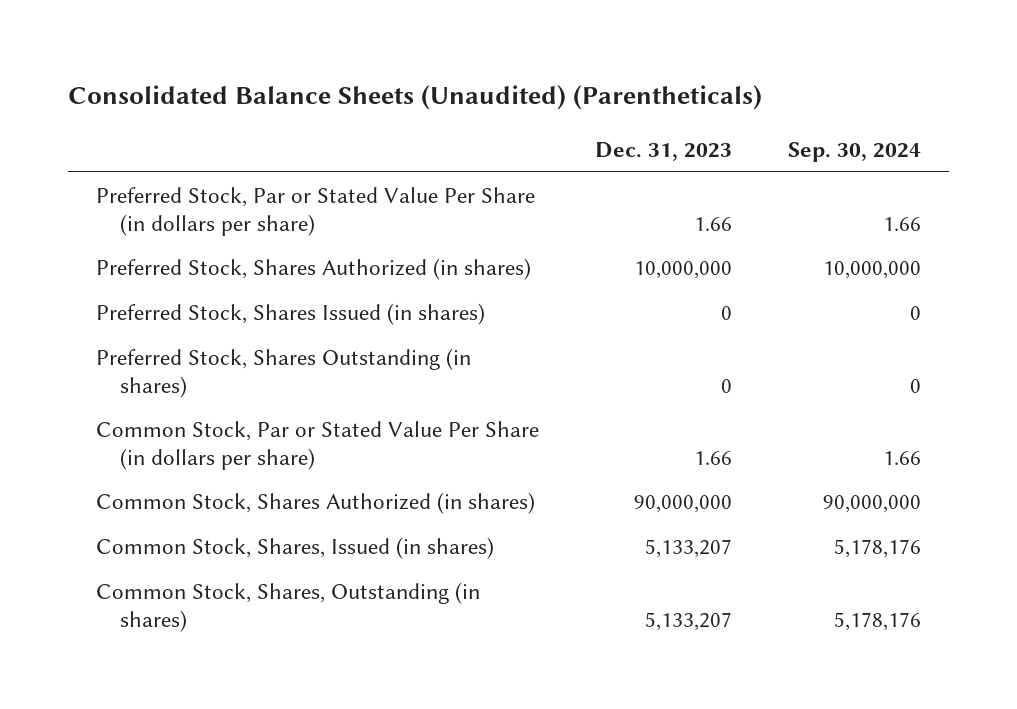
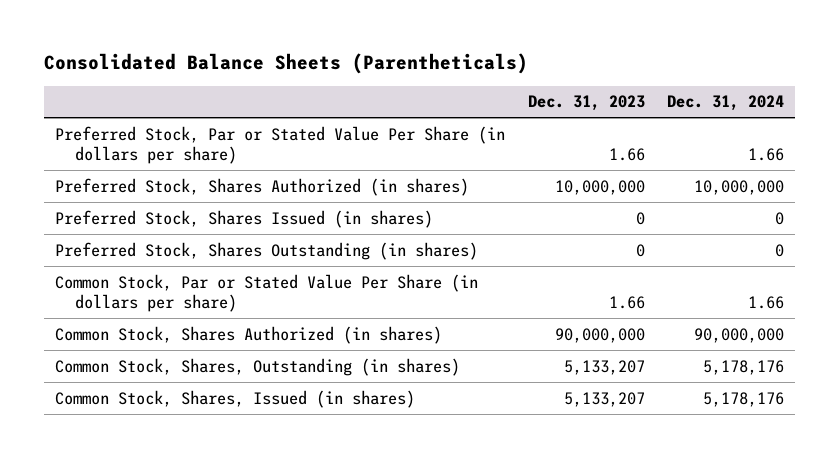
[67,84,762,110] Consolidated Balance Sheets (Unaudited) (Parentheticals) -> [43,53,528,75] Consolidated Balance Sheets (Parentheticals)
[787,141,921,162] Sep. 30, 2024 -> none
none -> [667,95,785,112] Dec. 31, 2024
[95,536,494,559] Common Stock, Shares, Issued (in shares) -> [55,389,416,408] Common Stock, Shares, Issued (in shares)

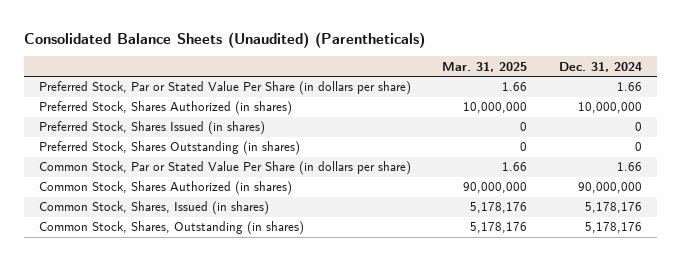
[43,53,528,75] Consolidated Balance Sheets (Parentheticals) -> [23,31,425,48] Consolidated Balance Sheets (Unaudited) (Parentheticals)
[527,95,645,112] Dec. 31, 2023 -> none
none -> [442,61,528,72] Mar. 31, 2025
[55,357,461,376] Common Stock, Shares, Outstanding (in shares) -> [39,221,305,236] Common Stock, Shares, Outstanding (in shares)

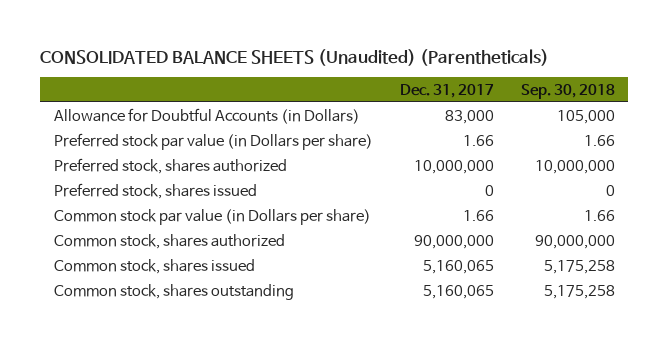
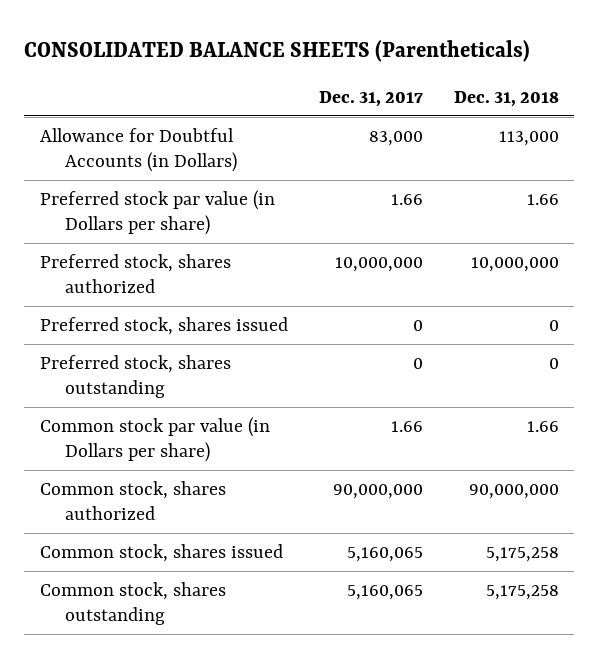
[40,48,550,66] CONSOLIDATED BALANCE SHEETS (Unaudited) (Parentheticals) -> [24,39,531,62] CONSOLIDATED BALANCE SHEETS (Parentheticals)
[520,83,615,99] Sep. 30, 2018 -> none
none -> [453,90,559,107] Dec. 31, 2018
none -> [39,354,231,398] Preferred stock, shares outstanding

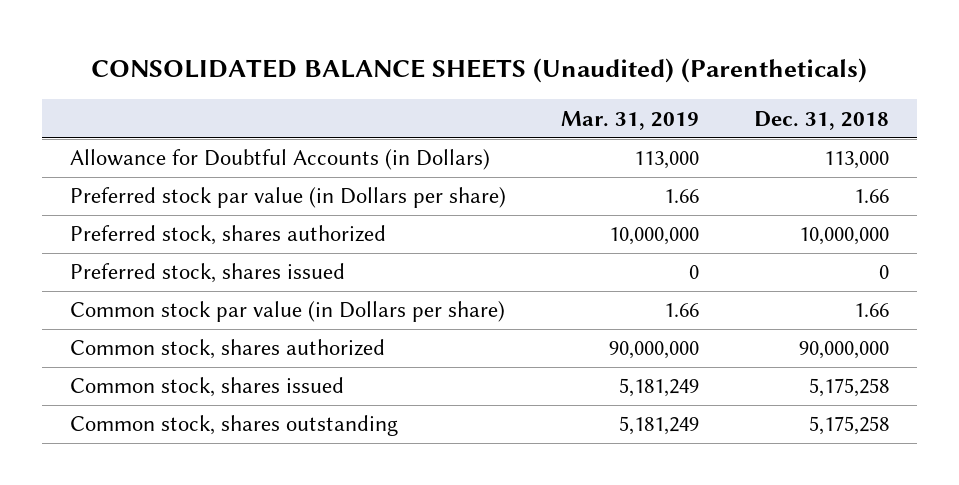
[24,39,531,62] CONSOLIDATED BALANCE SHEETS (Parentheticals) -> [91,58,868,84] CONSOLIDATED BALANCE SHEETS (Unaudited) (Parentheticals)
[318,90,423,107] Dec. 31, 2017 -> none
none -> [560,110,699,130] Mar. 31, 2019
[39,354,231,398] Preferred stock, shares outstanding -> none

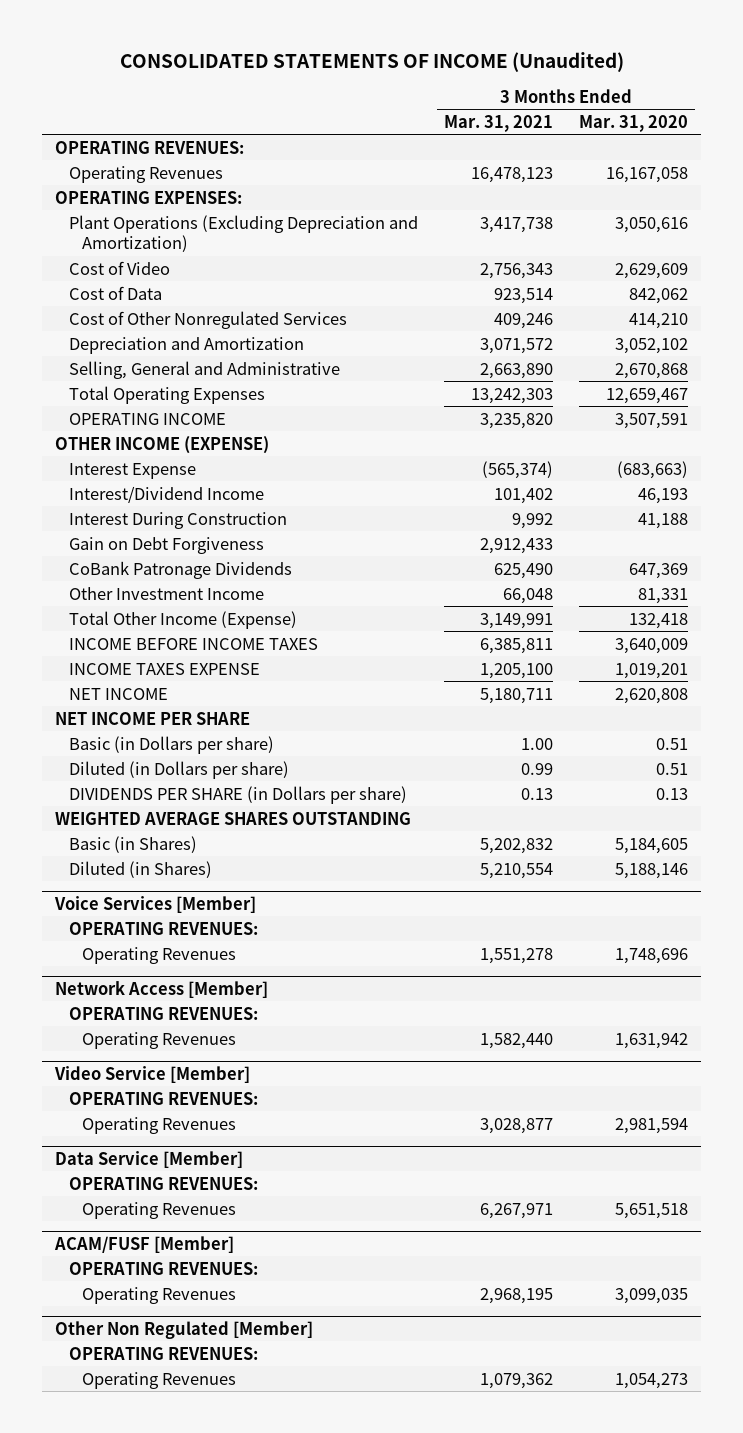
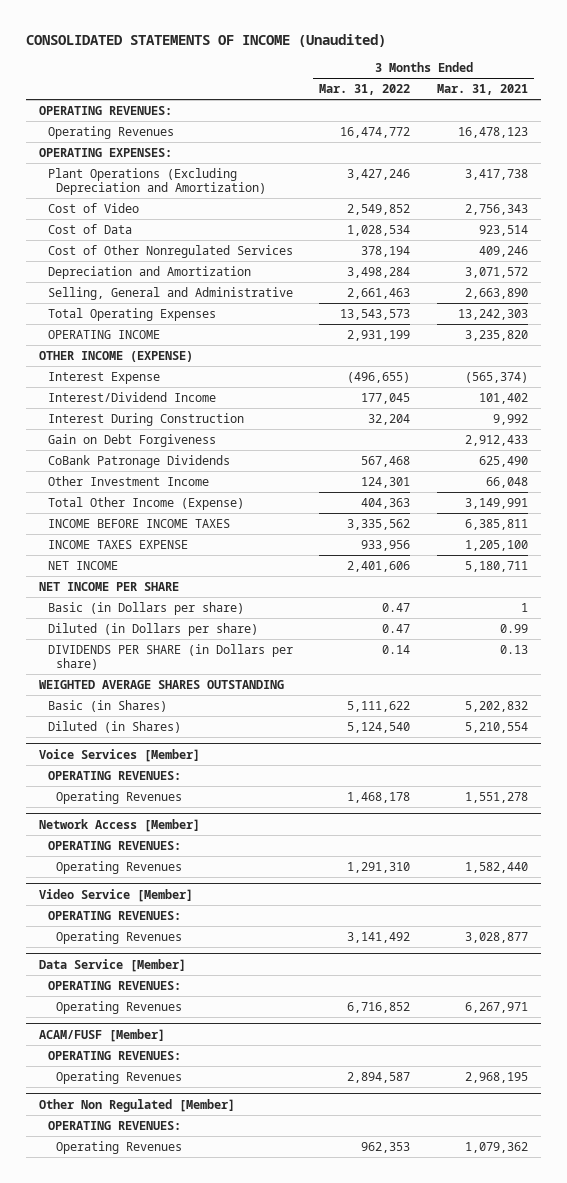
[579,114,689,132] Mar. 31, 2020 -> none
none -> [319,84,411,96] Mar. 31, 2022
[520,737,553,750] 1.00 -> [520,603,528,613] 1

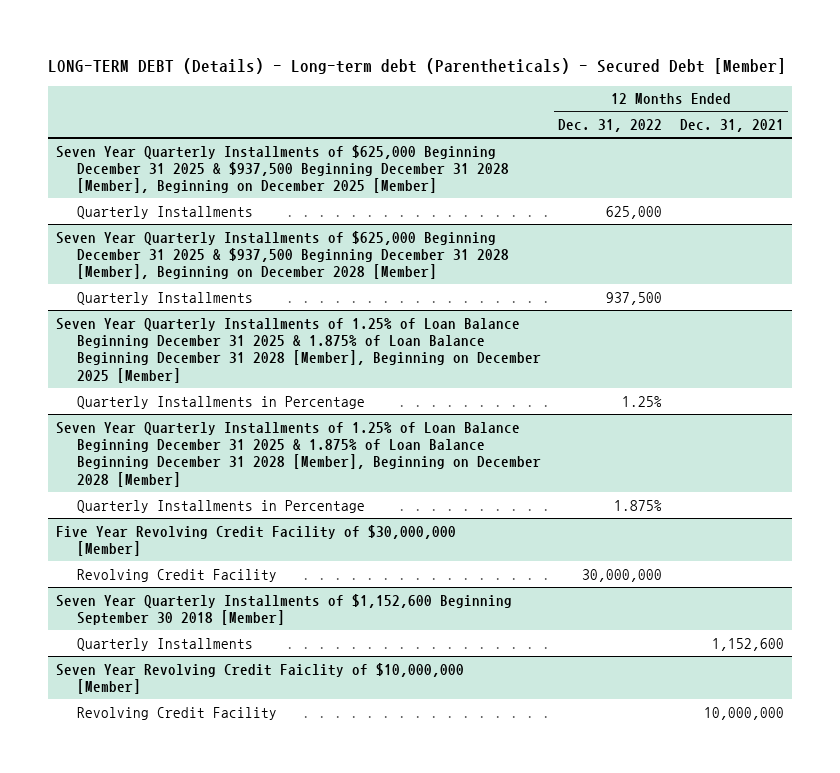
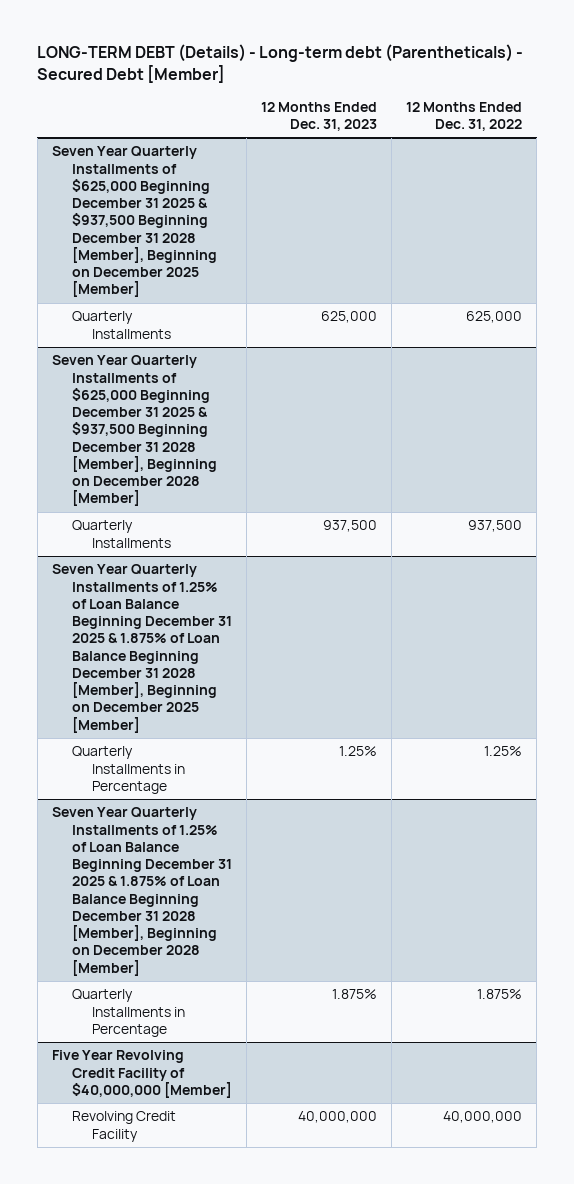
[679,119,784,133] Dec. 31, 2021 -> none
none -> [261,101,378,132] 12 Months Ended Dec. 31, 2023
[56,593,513,625] Seven Year Quarterly Installments of $1,152,600 Beginning September 30 2018 [Member] -> none
[77,637,254,651] Quarterly Installments -> none
[56,662,465,694] Seven Year Revolving Credit Faiclity of $10,000,000 [Member] -> none
[77,706,278,720] Revolving Credit Facility -> none
[56,524,457,556] Five Year Revolving Credit Facility of $30,000,000 [Member] -> [51,1050,232,1098] Five Year Revolving Credit Facility of $40,000,000 [Member]
[582,568,663,582] 30,000,000 -> [443,1111,523,1124] 40,000,000

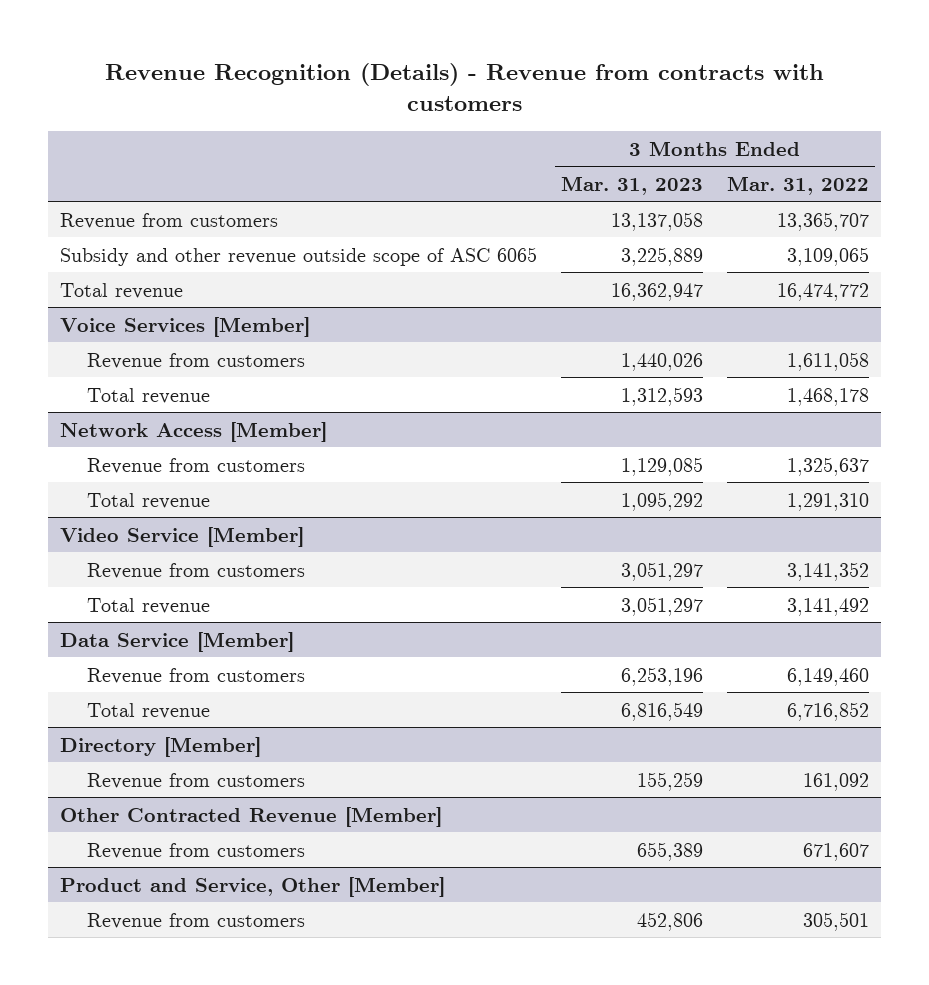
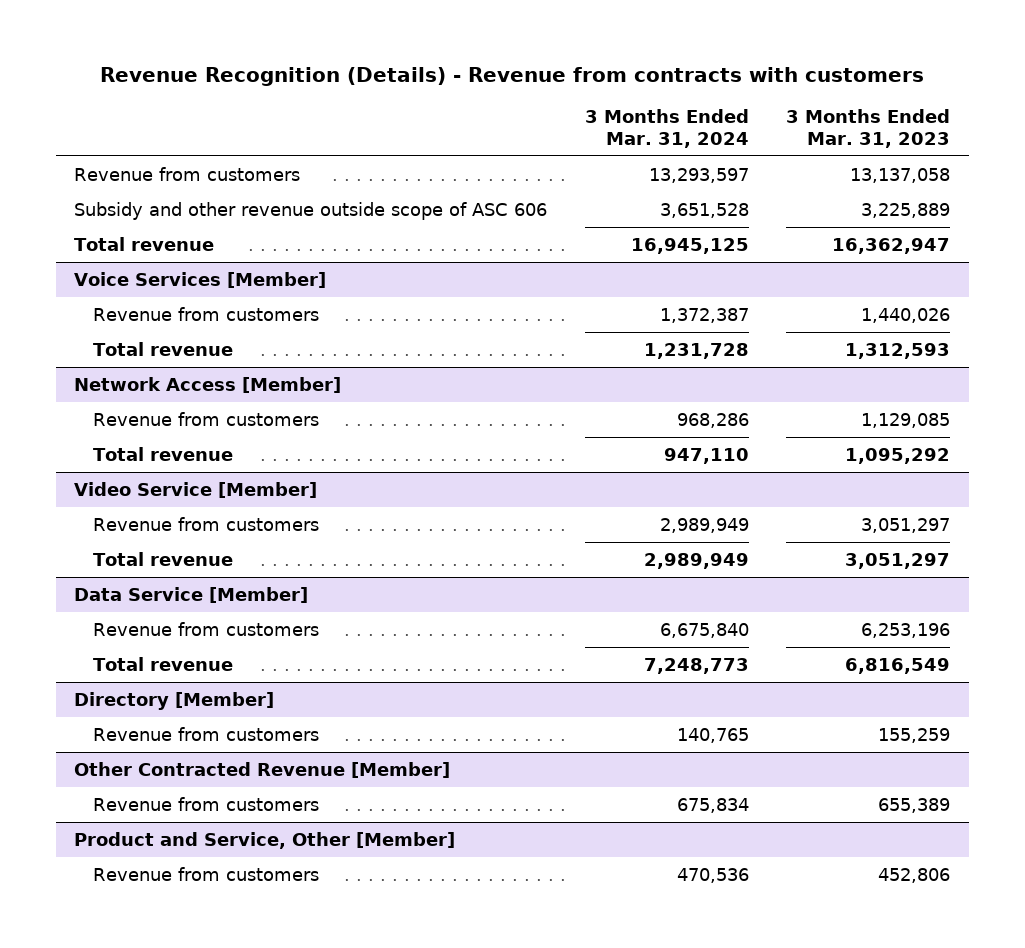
[726,175,869,195] Mar. 31, 2022 -> none
none -> [584,109,749,148] 3 Months Ended Mar. 31, 2024
[60,246,538,266] Subsidy and other revenue outside scope of ASC 6065 -> [74,201,548,220] Subsidy and other revenue outside scope of ASC 606

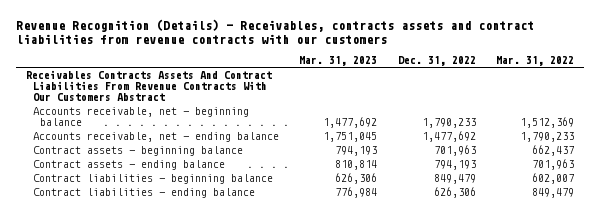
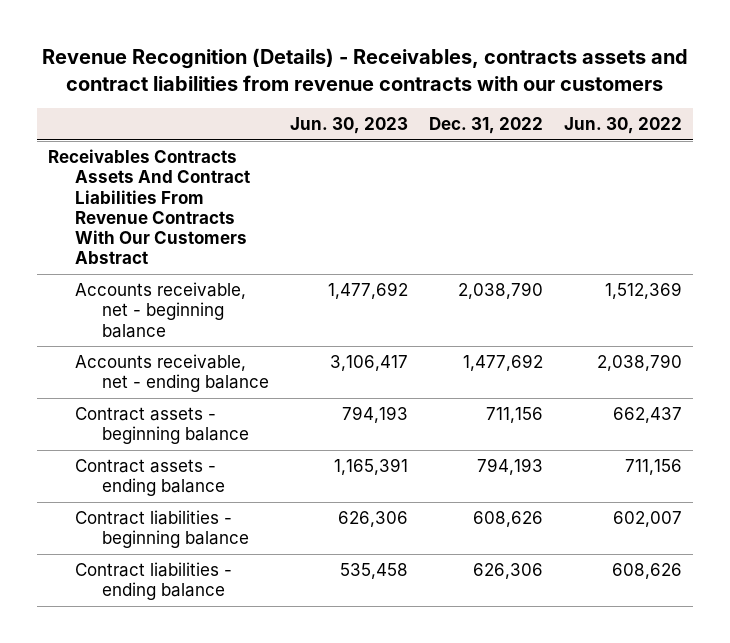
[299,56,378,67] Mar. 31, 2023 -> none
[495,56,574,67] Mar. 31, 2022 -> none
none -> [289,117,408,135] Jun. 30, 2023
none -> [564,117,683,135] Jun. 30, 2022
[421,118,476,129] 1,790,233 -> [458,282,544,300] 2,038,790
[433,145,476,157] 701,963 -> [486,407,544,424] 711,156
[433,174,476,185] 849,479 -> [473,511,544,528] 608,626

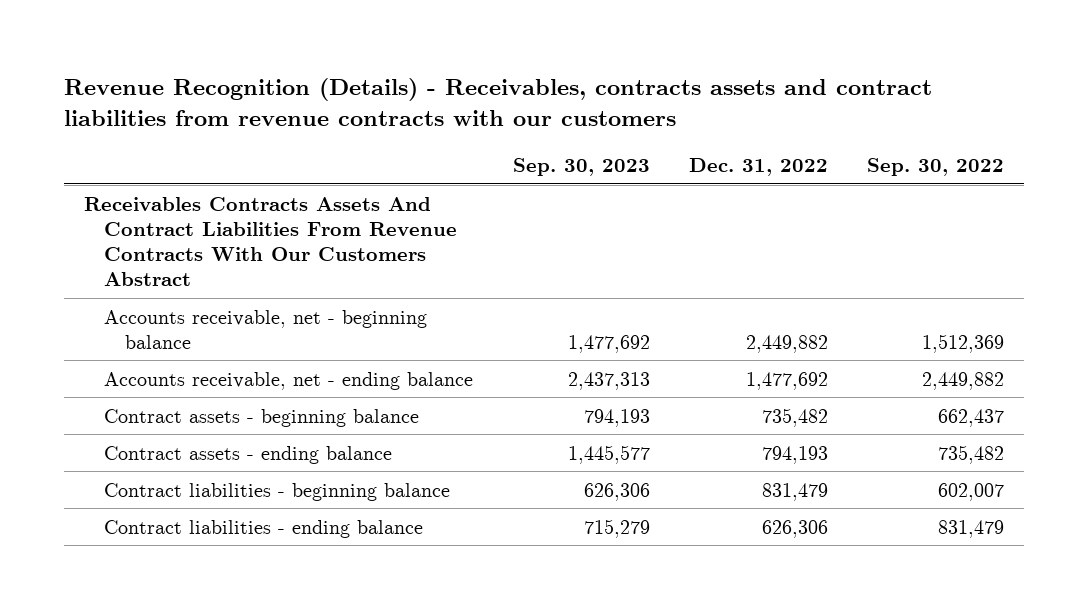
[289,117,408,135] Jun. 30, 2023 -> none
[564,117,683,135] Jun. 30, 2022 -> none
none -> [512,158,650,177] Sep. 30, 2023
none -> [867,158,1005,177] Sep. 30, 2022
[458,282,544,300] 2,038,790 -> [746,334,829,353] 2,449,882
[486,407,544,424] 711,156 -> [762,407,829,427] 735,482
[473,511,544,528] 608,626 -> [762,482,829,501] 831,479

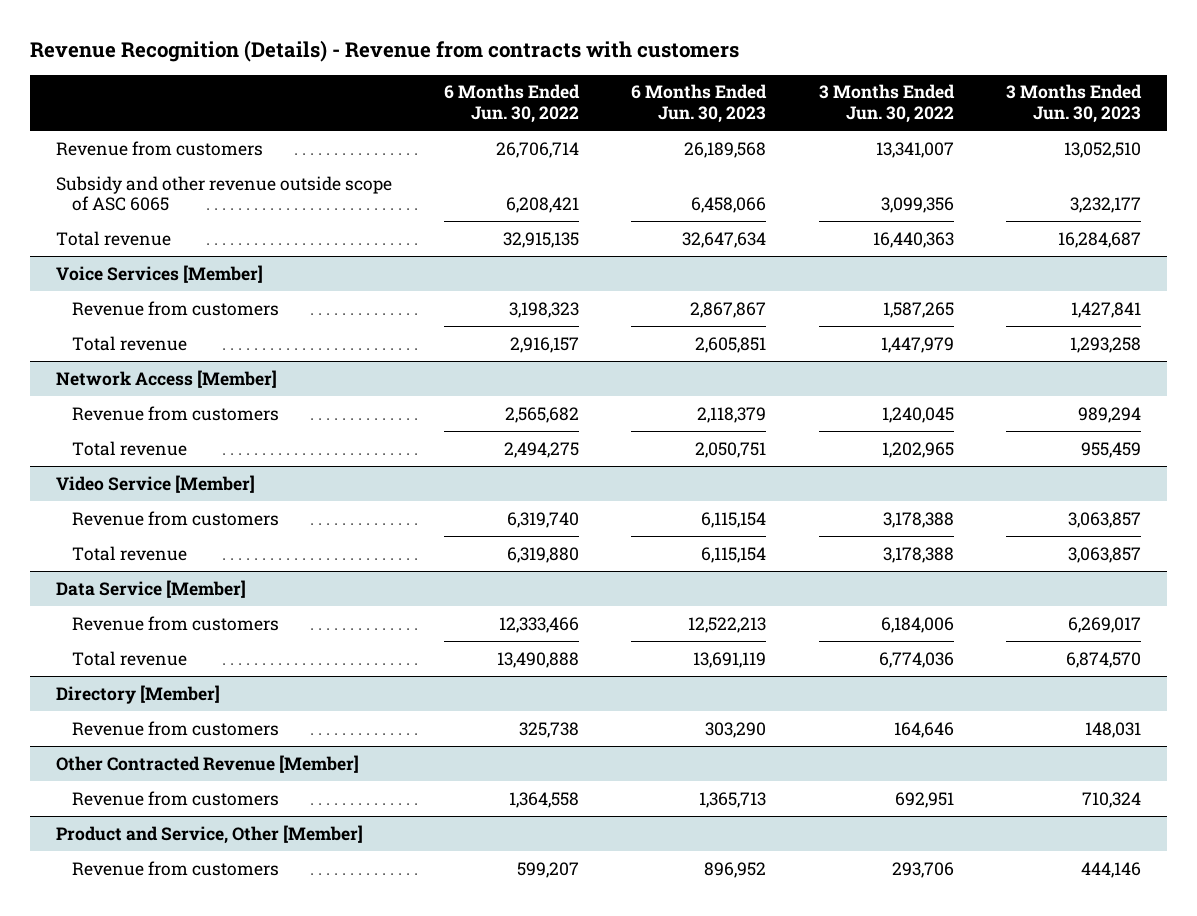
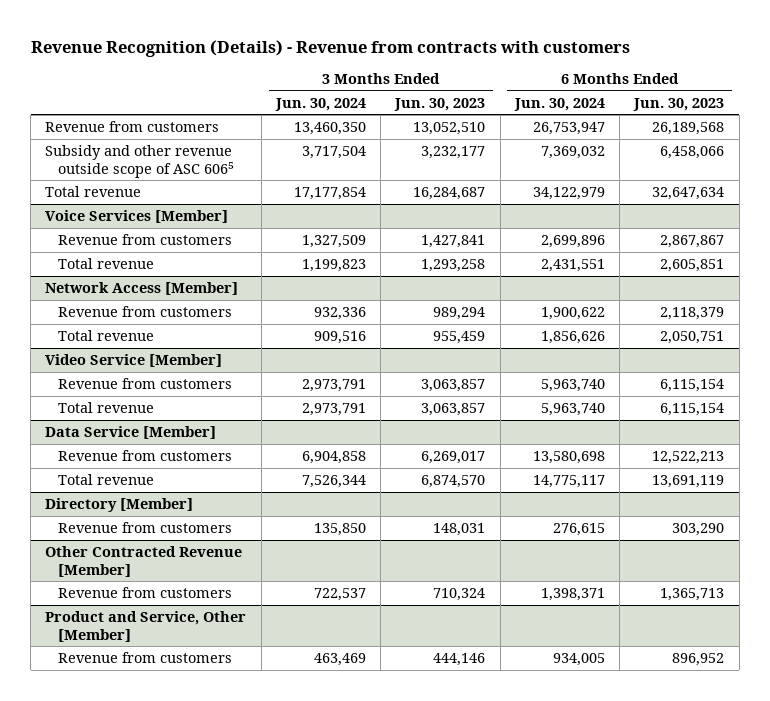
[444,84,581,124] 6 Months Ended Jun. 30, 2022 -> none
[818,84,955,124] 3 Months Ended Jun. 30, 2022 -> none
none -> [274,97,366,111] Jun. 30, 2024
none -> [513,97,605,111] Jun. 30, 2024
[55,175,392,212] Subsidy and other revenue outside scope of ASC 6065 -> [45,144,234,178] Subsidy and other revenue outside scope of ASC 606⁵

